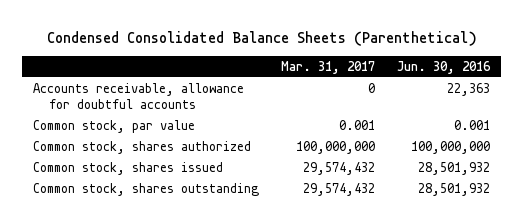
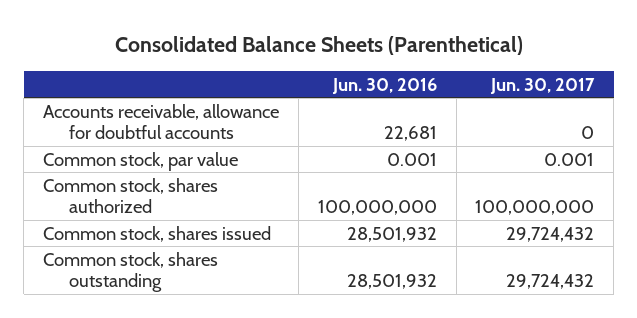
[46,30,477,46] Condensed Consolidated Balance Sheets (Parenthetical) -> [114,36,523,56] Consolidated Balance Sheets (Parenthetical)
[281,60,376,74] Mar. 31, 2017 -> none
none -> [490,77,596,94] Jun. 30, 2017
[447,83,491,97] 22,363 -> [383,126,437,142] 22,681

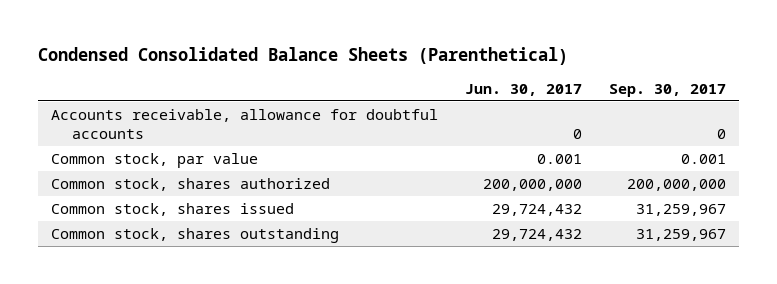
[114,36,523,56] Consolidated Balance Sheets (Parenthetical) -> [37,46,568,65] Condensed Consolidated Balance Sheets (Parenthetical)
[331,77,437,94] Jun. 30, 2016 -> none
none -> [608,83,726,97] Sep. 30, 2017
[475,200,595,216] 100,000,000 -> [482,178,582,191] 200,000,000

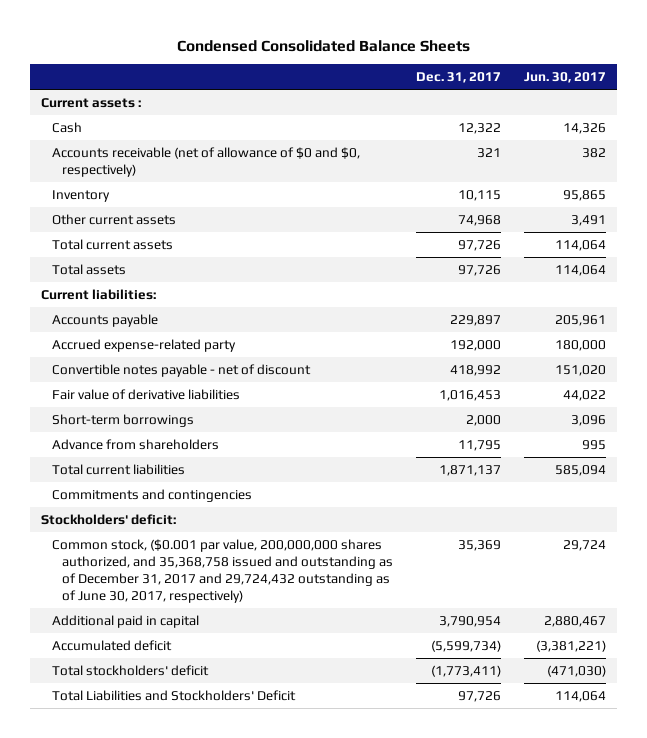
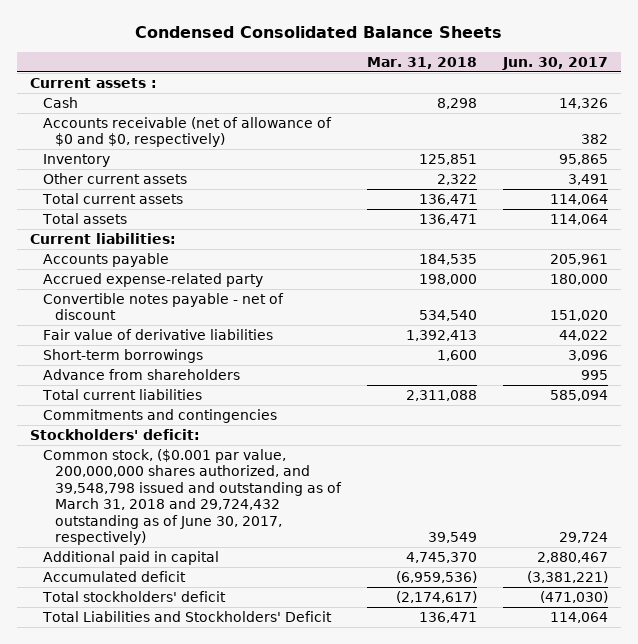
[415,72,501,84] Dec. 31, 2017 -> none
none -> [367,56,478,69] Mar. 31, 2018
[51,538,394,604] Common stock, ($0.001 par value, 200,000,000 shares authorized, and 35,368,758 issued and outstanding as of December 31, 2017 and 29,724,432 outstanding as of June 30, 2017, respectively) -> [42,449,343,546] Common stock, ($0.001 par value, 200,000,000 shares authorized, and 39,548,798 issued and outstanding as of March 31, 2018 and 29,724,432 outstanding as of June 30, 2017, respectively)

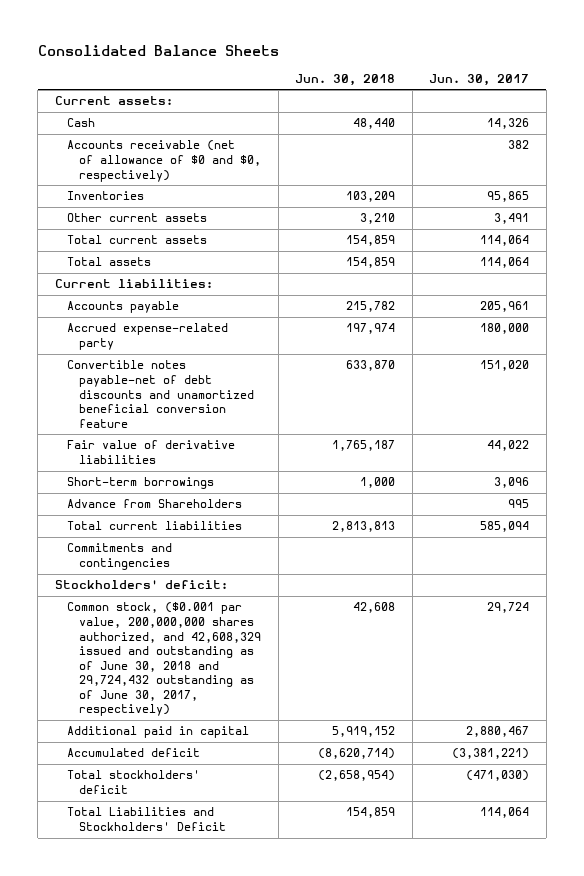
[134,26,502,39] Condensed Consolidated Balance Sheets -> [37,44,279,56] Consolidated Balance Sheets
[367,56,478,69] Mar. 31, 2018 -> none
none -> [295,73,396,86] Jun. 30, 2018
[29,78,157,89] Current assets : -> [55,96,174,106] Current assets:
[42,154,110,168] Inventory -> [66,191,144,201] Inventories
[42,293,284,321] Convertible notes payable - net of discount -> [66,360,254,428] Convertible notes payable-net of debt discounts and unamortized beneficial conversion feature
[42,369,240,381] Advance from shareholders -> [66,499,242,509] Advance from Shareholders
[42,449,343,546] Common stock, ($0.001 par value, 200,000,000 shares authorized, and 39,548,798 issued and outstanding as of March 31, 2018 and 29,724,432 outstanding as of June 30, 2017, respectively) -> [66,602,261,717] Common stock, ($0.001 par value, 200,000,000 shares authorized, and 42,608,329 issued and outstanding as of June 30, 2018 and 29,724,432 outstanding as of June 30, 2017, respectively)

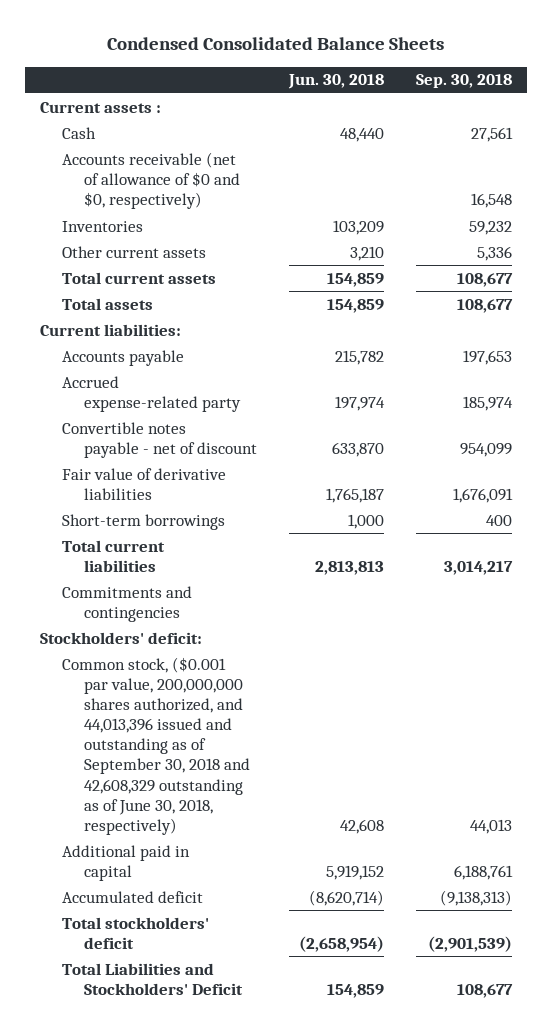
[37,44,279,56] Consolidated Balance Sheets -> [106,37,444,51] Condensed Consolidated Balance Sheets
[429,73,530,86] Jun. 30, 2017 -> none
none -> [415,74,512,89] Sep. 30, 2018
[55,96,174,106] Current assets: -> [40,101,162,113] Current assets :
[66,360,254,428] Convertible notes payable-net of debt discounts and unamortized beneficial conversion feature -> [62,421,258,458] Convertible notes payable - net of discount
[66,499,242,509] Advance from Shareholders -> none
[66,602,261,717] Common stock, ($0.001 par value, 200,000,000 shares authorized, and 42,608,329 issued and outstanding as of June 30, 2018 and 29,724,432 outstanding as of June 30, 2017, respectively) -> [62,656,251,835] Common stock, ($0.001 par value, 200,000,000 shares authorized, and 44,013,396 issued and outstanding as of September 30, 2018 and 42,608,329 outstanding as of June 30, 2018, respectively)

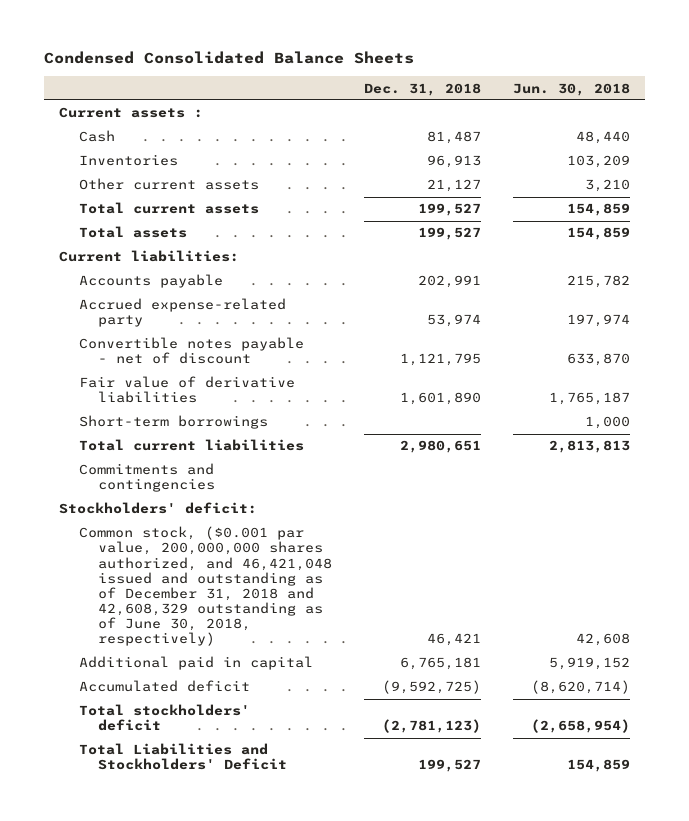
[415,74,512,89] Sep. 30, 2018 -> none
none -> [363,82,481,96] Dec. 31, 2018
[62,151,241,210] Accounts receivable (net of allowance of $0 and $0, respectively) -> none
[62,656,251,835] Common stock, ($0.001 par value, 200,000,000 shares authorized, and 44,013,396 issued and outstanding as of September 30, 2018 and 42,608,329 outstanding as of June 30, 2018, respectively) -> [78,526,333,647] Common stock, ($0.001 par value, 200,000,000 shares authorized, and 46,421,048 issued and outstanding as of December 31, 2018 and 42,608,329 outstanding as of June 30, 2018, respectively)

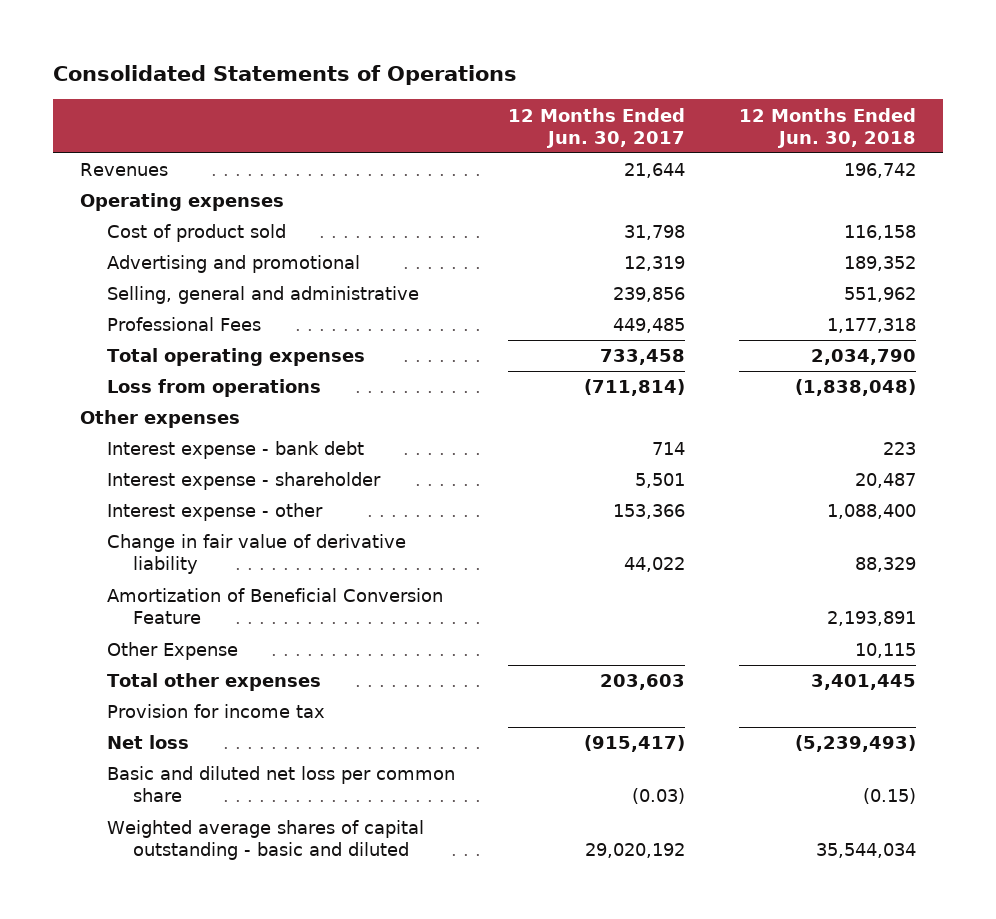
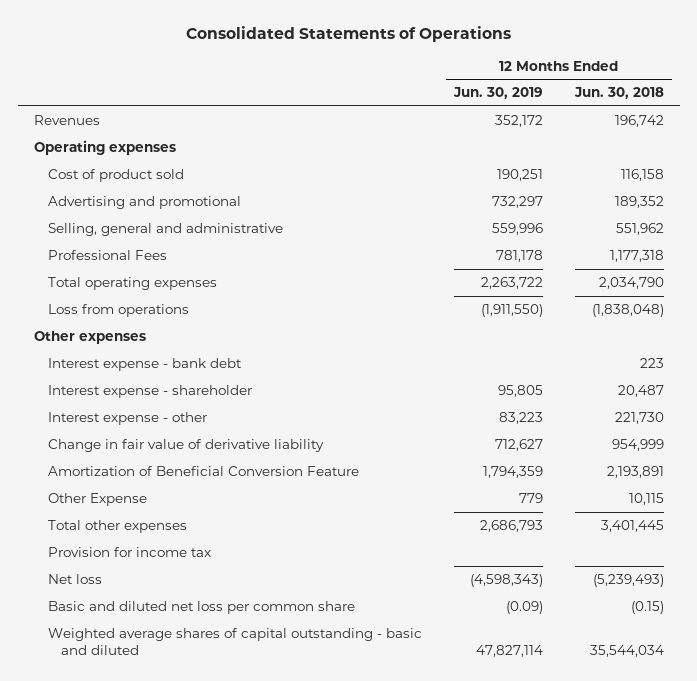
[508,107,686,148] 12 Months Ended Jun. 30, 2017 -> none
none -> [452,87,543,100] Jun. 30, 2019
[826,504,916,520] 1,088,400 -> [614,412,664,425] 221,730
[854,557,916,573] 88,329 -> [611,439,664,452] 954,999

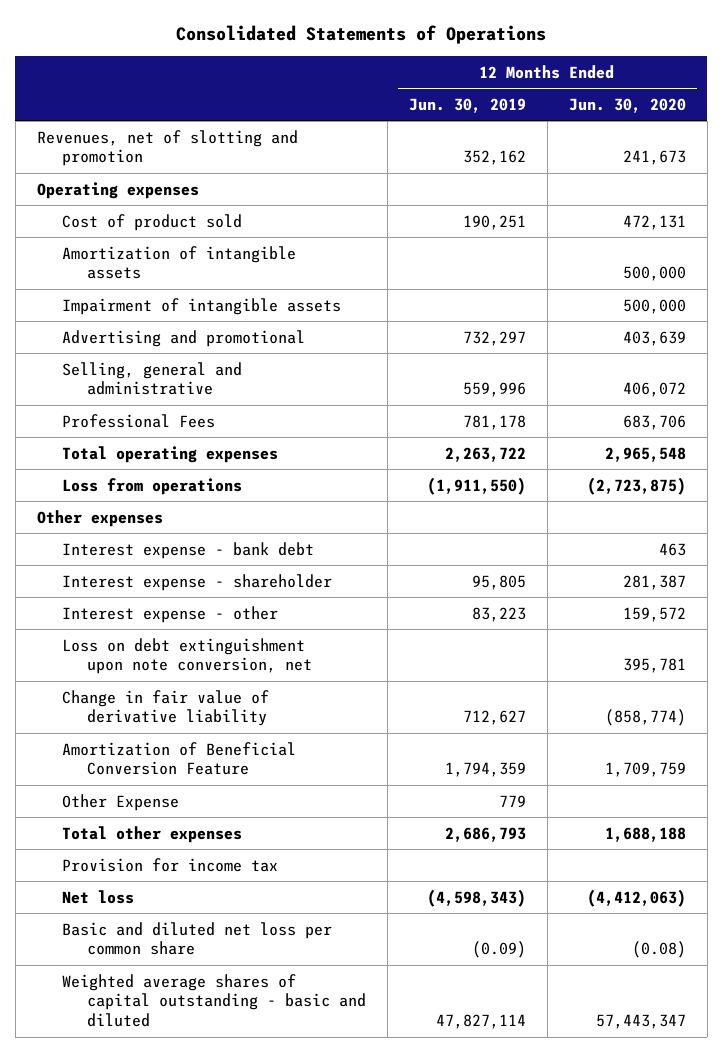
[573,87,664,100] Jun. 30, 2018 -> none
none -> [568,97,686,113] Jun. 30, 2020
[33,115,100,126] Revenues -> none
none -> [36,129,298,167] Revenues, net of slotting and promotion
none -> [61,245,296,280] Amortization of intangible assets
none -> [61,297,341,315] Impairment of intangible assets
none -> [61,637,312,675] Loss on debt extinguishment upon note conversion, net

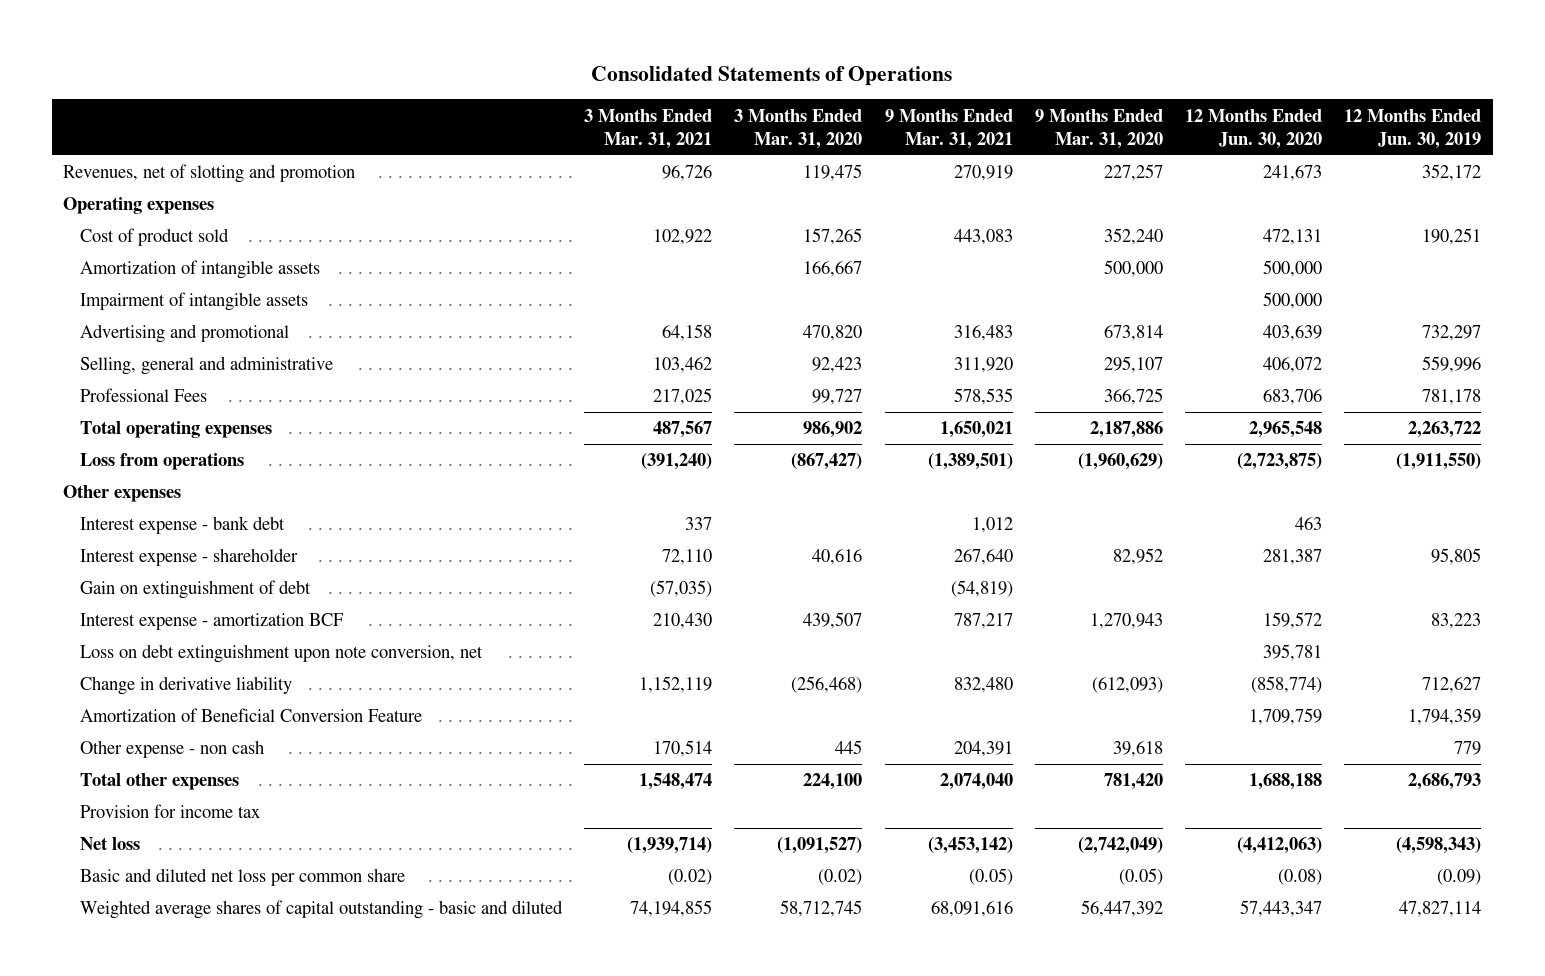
none -> [584,108,713,149] 3 Months Ended Mar. 31, 2021
none -> [734,108,863,149] 3 Months Ended Mar. 31, 2020
none -> [884,108,1013,149] 9 Months Ended Mar. 31, 2021
none -> [1034,108,1163,149] 9 Months Ended Mar. 31, 2020
[462,150,526,166] 352,162 -> [1422,164,1482,182] 352,172
none -> [79,580,311,600] Gain on extinguishment of debt
[61,605,278,623] Interest expense - other -> [79,613,344,631] Interest expense - amortization BCF
[61,689,269,727] Change in fair value of derivative liability -> [79,676,292,696] Change in derivative liability
[61,793,179,811] Other Expense -> [79,740,264,759] Other expense - non cash

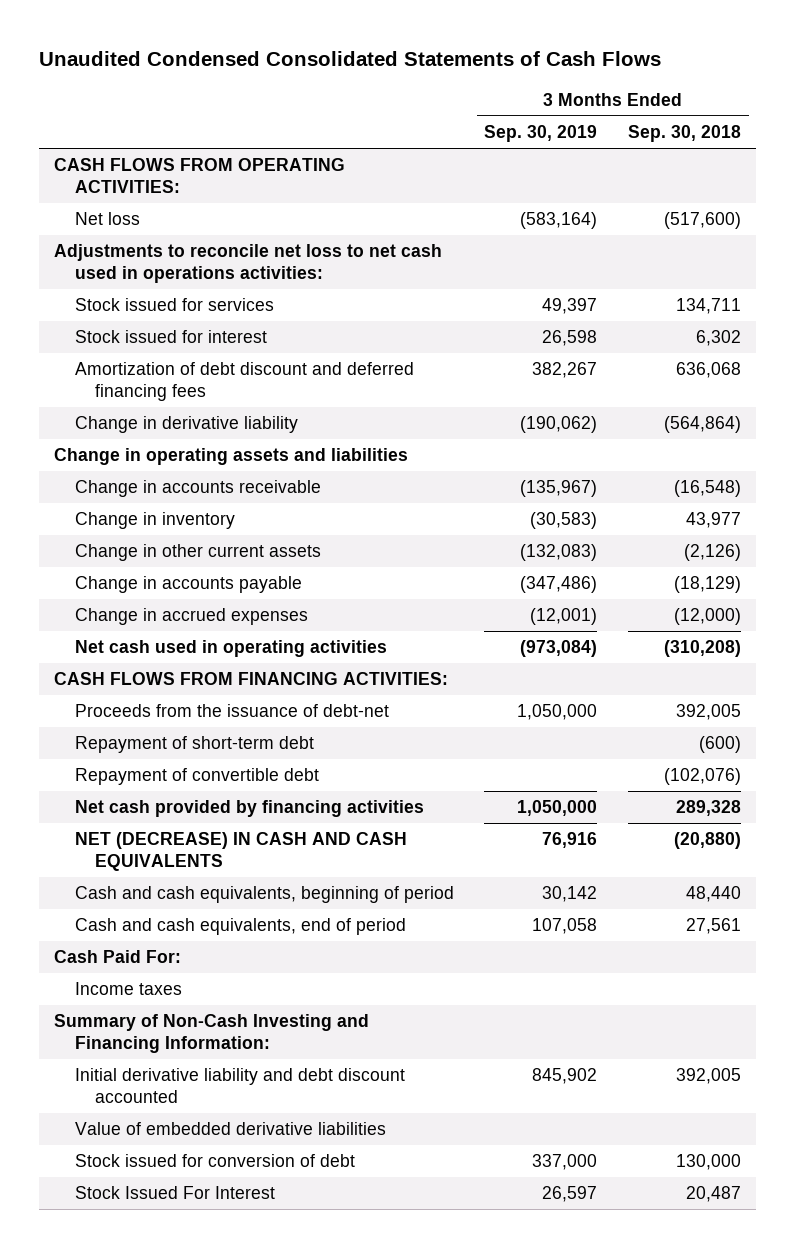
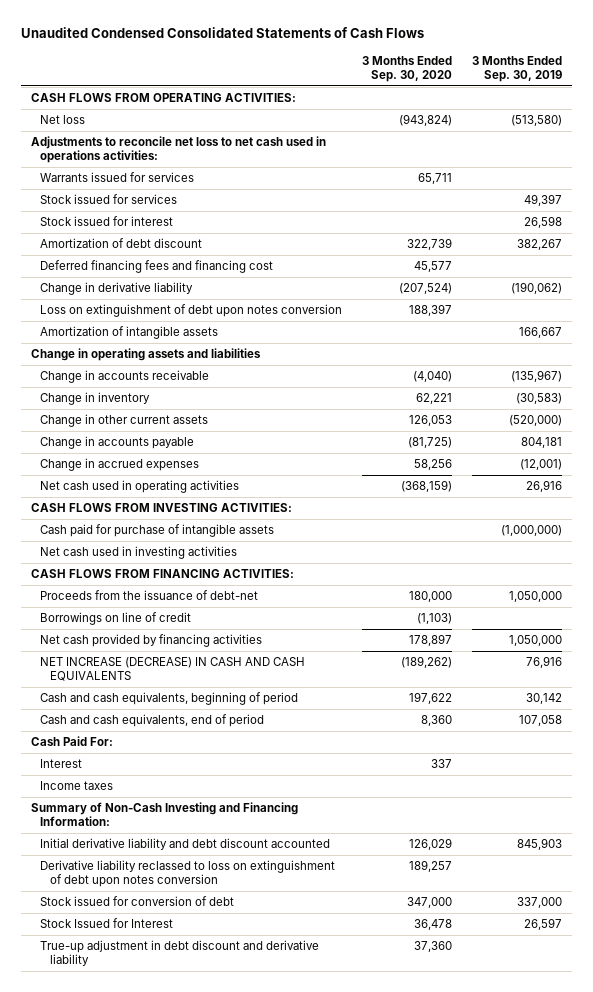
[628,125,742,143] Sep. 30, 2018 -> none
none -> [362,55,453,82] 3 Months Ended Sep. 30, 2020
[520,212,598,230] (583,164) -> [511,115,563,127] (513,580)
none -> [40,172,195,183] Warrants issued for services
[74,362,414,402] Amortization of debt discount and deferred financing fees -> [40,238,203,249] Amortization of debt discount
none -> [40,260,274,274] Deferred financing fees and financing cost
none -> [40,304,343,318] Loss on extinguishment of debt upon notes conversion
none -> [40,326,219,340] Amortization of intangible assets
[520,544,598,562] (132,083) -> [509,415,563,427] (520,000)
[520,576,598,594] (347,486) -> [521,437,563,449] 804,181
[520,640,598,658] (973,084) -> [526,480,563,493] 26,916
none -> [30,503,292,513] CASH FLOWS FROM INVESTING ACTIVITIES:
none -> [40,524,275,538] Cash paid for purchase of intangible assets
none -> [40,546,238,560] Net cash used in investing activities
[74,736,314,754] Repayment of short-term debt -> none
[74,768,319,786] Repayment of convertible debt -> none
none -> [40,612,192,626] Borrowings on line of credit
[74,832,407,872] NET (DECREASE) IN CASH AND CASH EQUIVALENTS -> [40,657,306,682] NET INCREASE (DECREASE) IN CASH AND CASH EQUIVALENTS
none -> [40,759,83,769] Interest
[74,1122,386,1136] Value of embedded derivative liabilities -> none
[532,1068,598,1085] 845,902 -> [517,838,563,851] 845,903
none -> [40,860,336,888] Derivative liability reclassed to loss on extinguishment of debt upon notes conversion
[74,1186,275,1200] Stock Issued For Interest -> [40,918,174,929] Stock Issued for Interest
none -> [40,940,320,967] True-up adjustment in debt discount and derivative liability

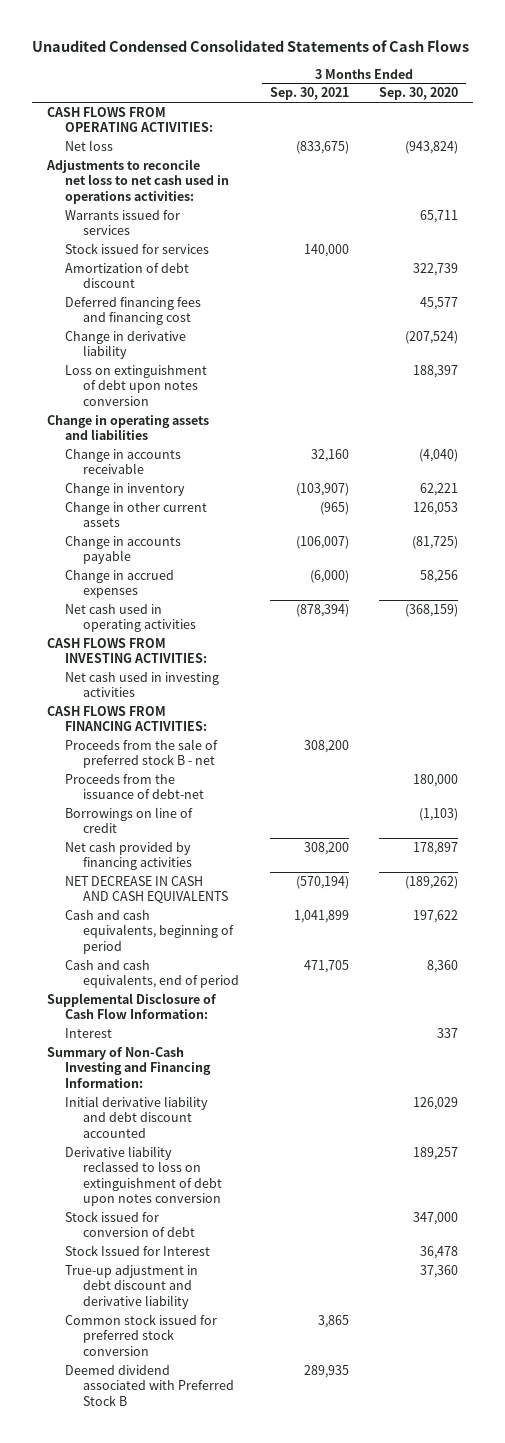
[472,55,563,82] 3 Months Ended Sep. 30, 2019 -> none
none -> [269,87,349,101] Sep. 30, 2021
[40,216,174,227] Stock issued for interest -> none
[40,326,219,340] Amortization of intangible assets -> none
[40,524,275,538] Cash paid for purchase of intangible assets -> none
none -> [65,739,219,769] Proceeds from the sale of preferred stock B - net
[40,657,306,682] NET INCREASE (DECREASE) IN CASH AND CASH EQUIVALENTS -> [65,876,229,904] NET DECREASE IN CASH AND CASH EQUIVALENTS
[30,736,113,747] Cash Paid For: -> none
none -> [47,993,218,1020] Supplemental Disclosure of Cash Flow Information:
[40,781,114,791] Income taxes -> none
none -> [65,1314,218,1356] Common stock issued for preferred stock conversion
none -> [65,1365,235,1406] Deemed dividend associated with Preferred Stock B

